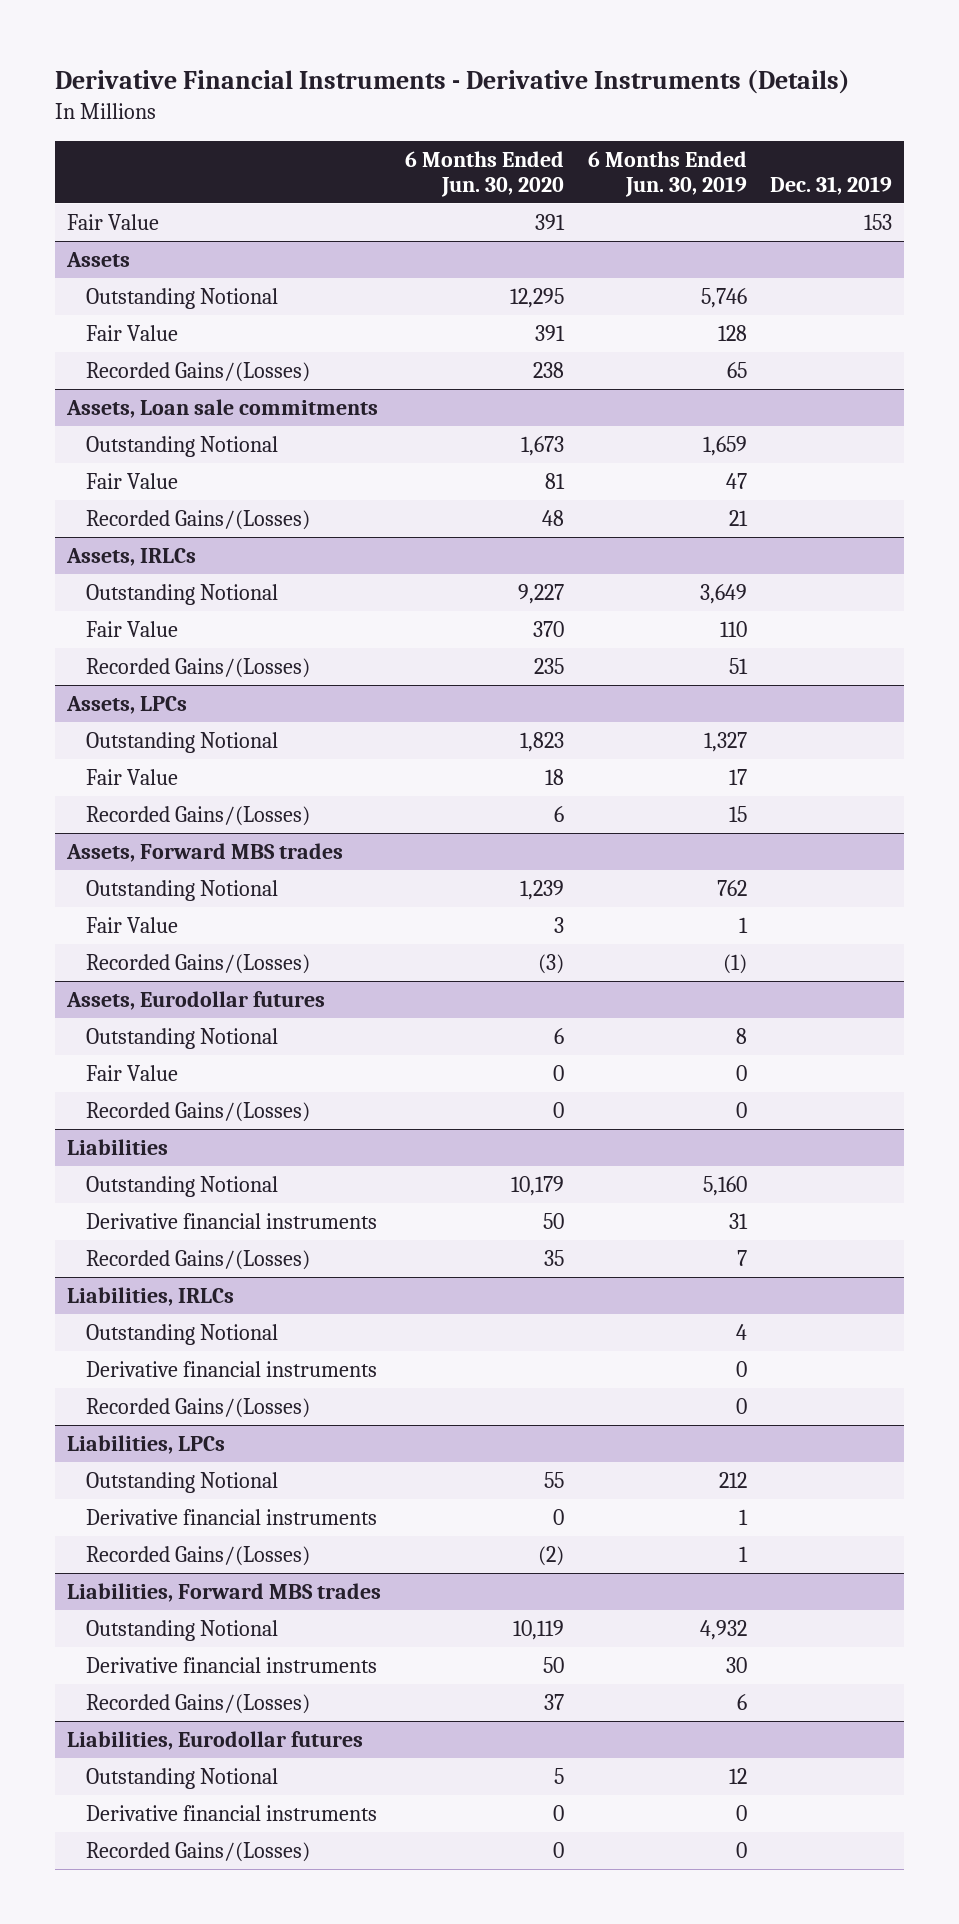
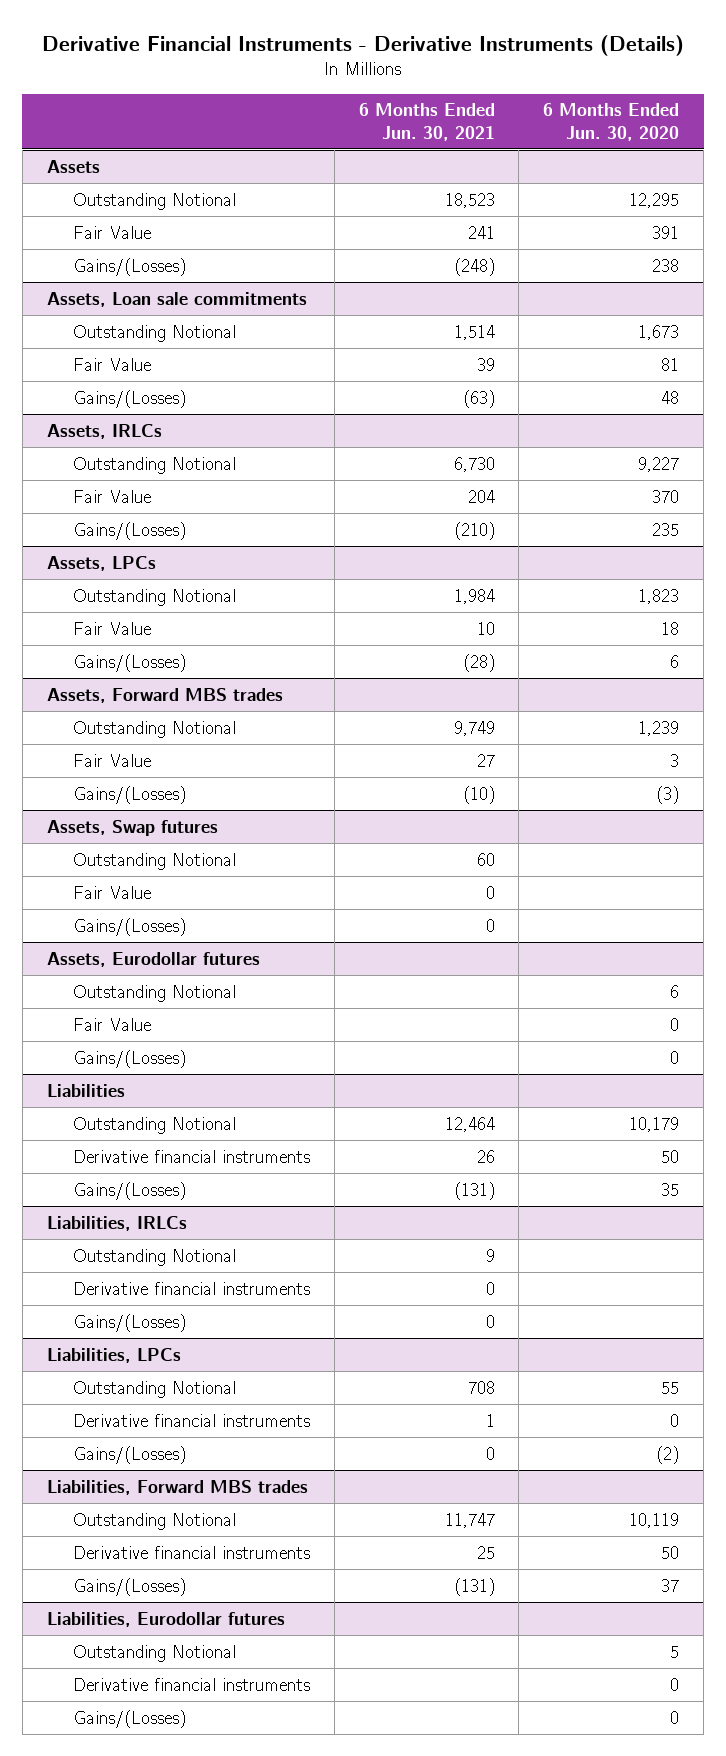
[587,150,747,198] 6 Months Ended Jun. 30, 2019 -> none
[770,176,893,196] Dec. 31, 2019 -> none
none -> [358,103,495,141] 6 Months Ended Jun. 30, 2021
[66,213,159,230] Fair Value -> none
[85,361,310,382] Recorded Gains/(Losses) -> [73,257,187,276] Gains/(Losses)
[85,509,310,530] Recorded Gains/(Losses) -> [73,389,187,408] Gains/(Losses)
[85,657,310,678] Recorded Gains/(Losses) -> [73,521,187,540] Gains/(Losses)
[85,805,310,826] Recorded Gains/(Losses) -> [73,653,187,672] Gains/(Losses)
[85,953,310,974] Recorded Gains/(Losses) -> [73,785,187,804] Gains/(Losses)
none -> [46,819,218,836] Assets, Swap futures
none -> [73,852,237,870] Outstanding Notional
none -> [73,885,152,899] Fair Value
none -> [73,917,187,936] Gains/(Losses)
[85,1101,310,1122] Recorded Gains/(Losses) -> [73,1049,187,1068] Gains/(Losses)
[85,1249,310,1270] Recorded Gains/(Losses) -> [73,1181,187,1200] Gains/(Losses)
[85,1397,310,1418] Recorded Gains/(Losses) -> [73,1313,187,1332] Gains/(Losses)
[85,1545,310,1566] Recorded Gains/(Losses) -> [73,1445,187,1464] Gains/(Losses)
[85,1693,310,1714] Recorded Gains/(Losses) -> [73,1577,187,1596] Gains/(Losses)
[85,1841,310,1862] Recorded Gains/(Losses) -> [73,1709,187,1728] Gains/(Losses)

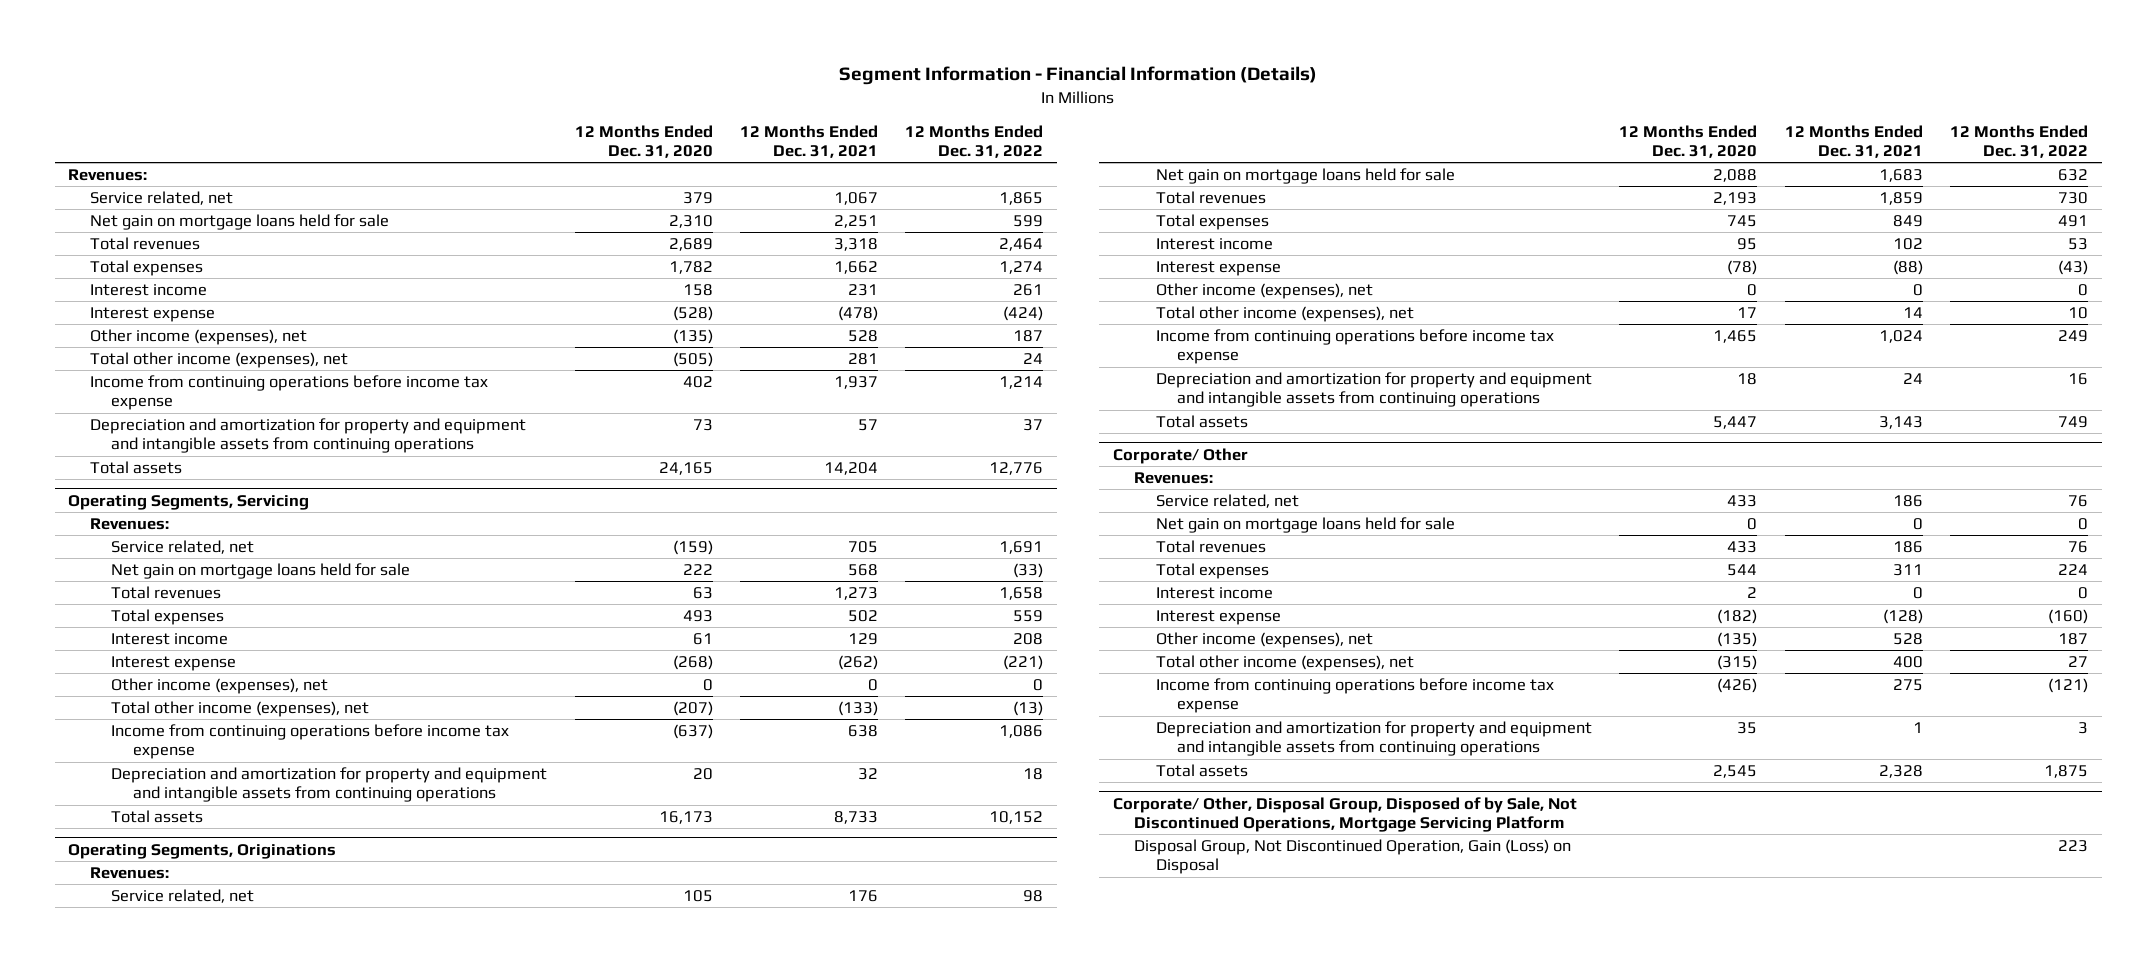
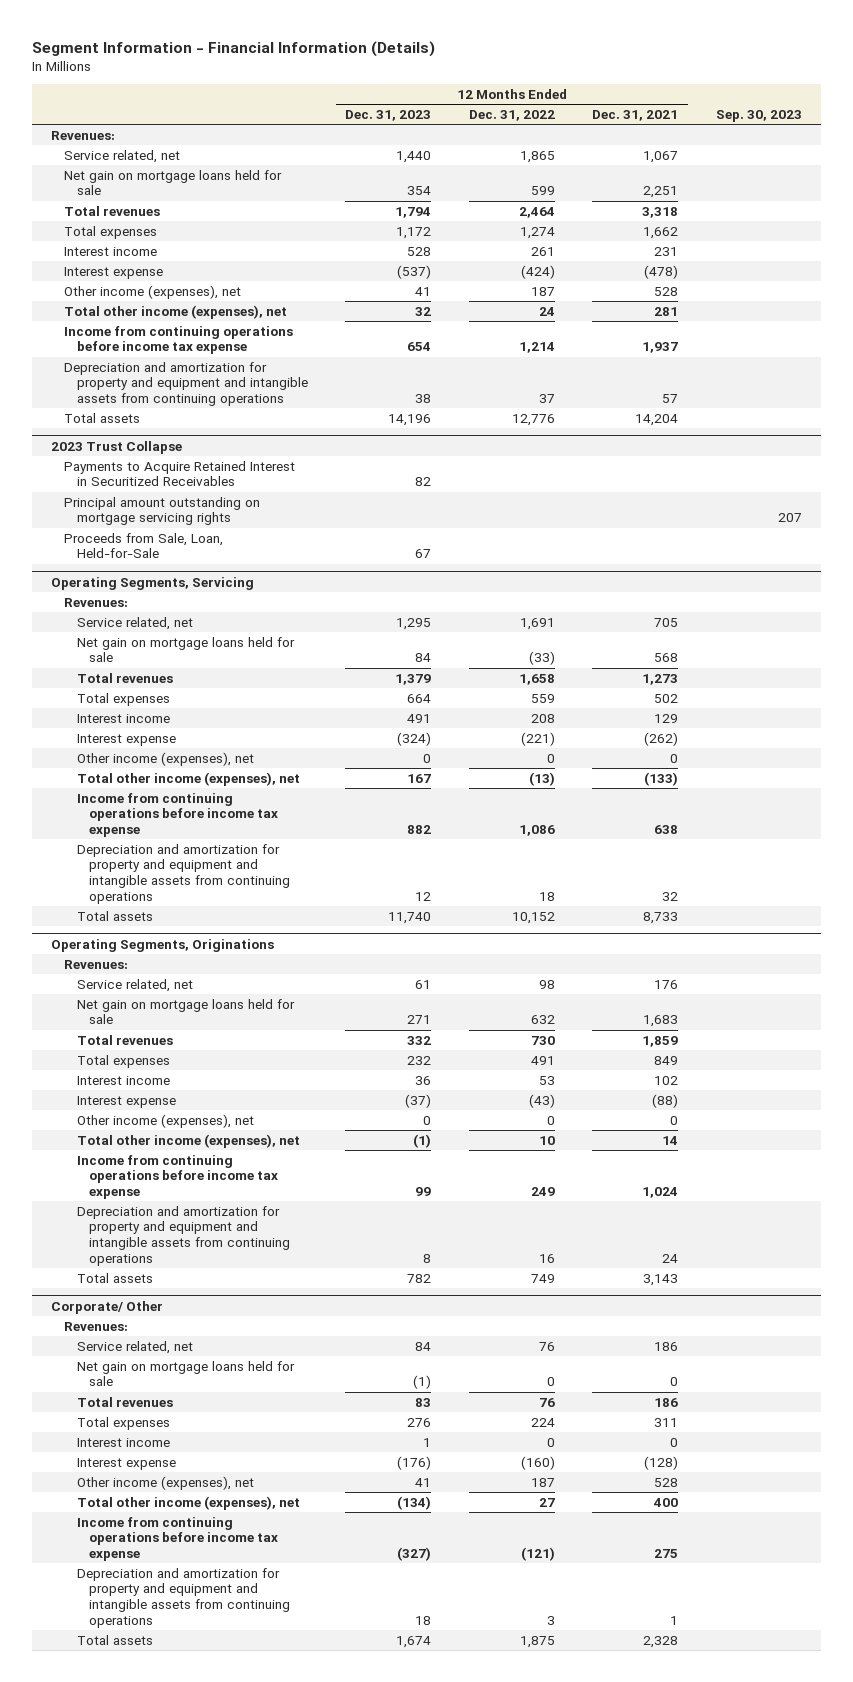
[574,124,713,159] 12 Months Ended Dec. 31, 2020 -> none
none -> [345,109,432,121] Dec. 31, 2023
none -> [715,109,802,122] Sep. 30, 2023
none -> [50,440,182,454] 2023 Trust Collapse
none -> [63,460,295,487] Payments to Acquire Retained Interest in Securitized Receivables
none -> [63,496,260,526] Principal amount outstanding on mortgage servicing rights
none -> [63,532,223,559] Proceeds from Sale, Loan, Held-for-Sale
[1112,796,1577,833] Corporate/ Other, Disposal Group, Disposed of by Sale, Not Discontinued Operations, Mortgage Servicing Platform -> none
[1134,839,1572,875] Disposal Group, Not Discontinued Operation, Gain (Loss) on Disposal -> none

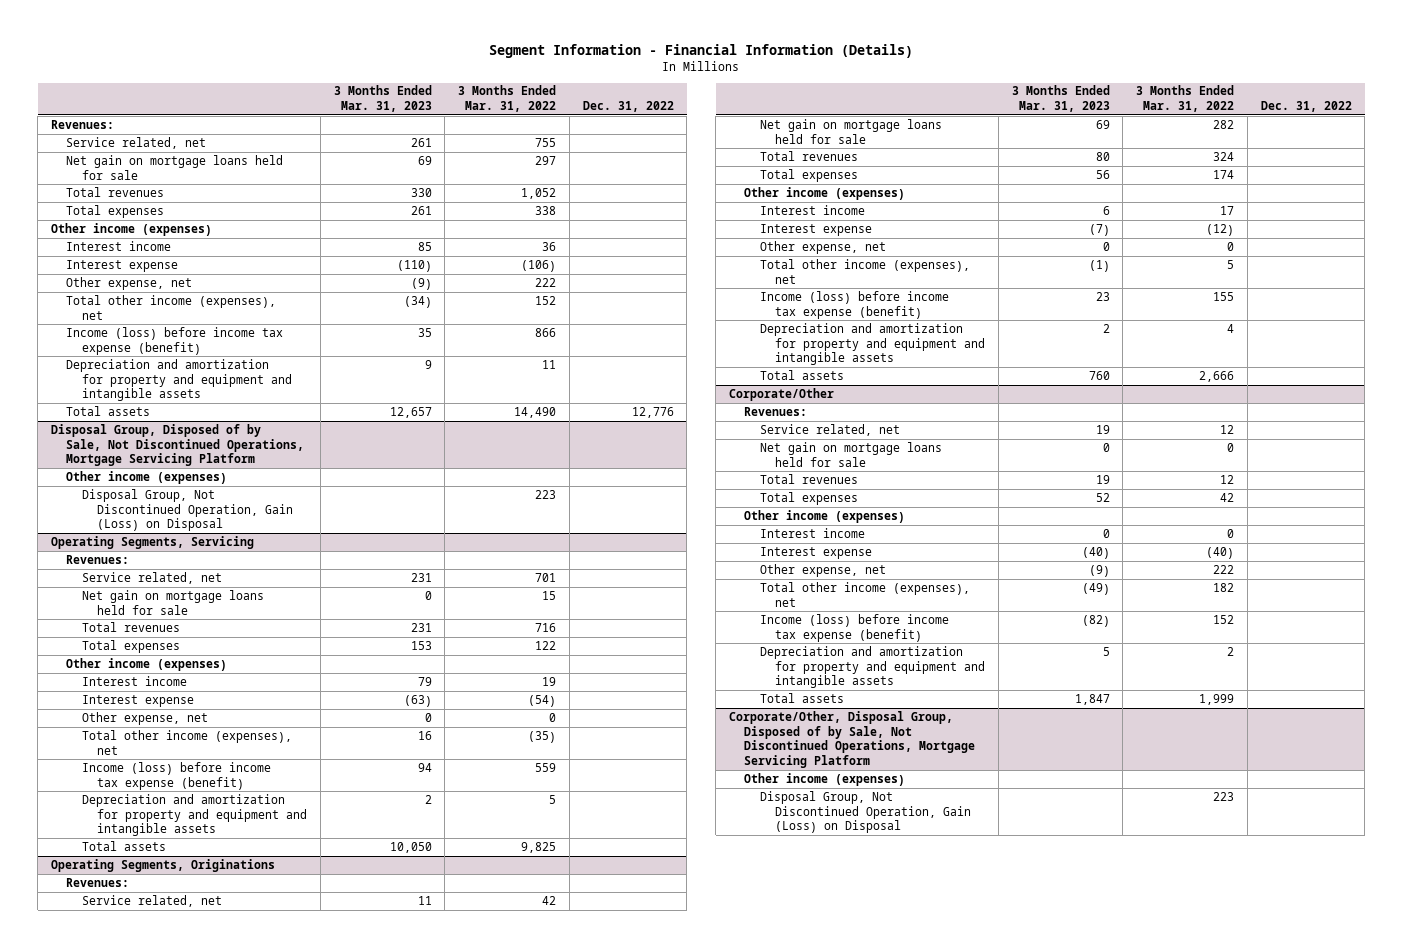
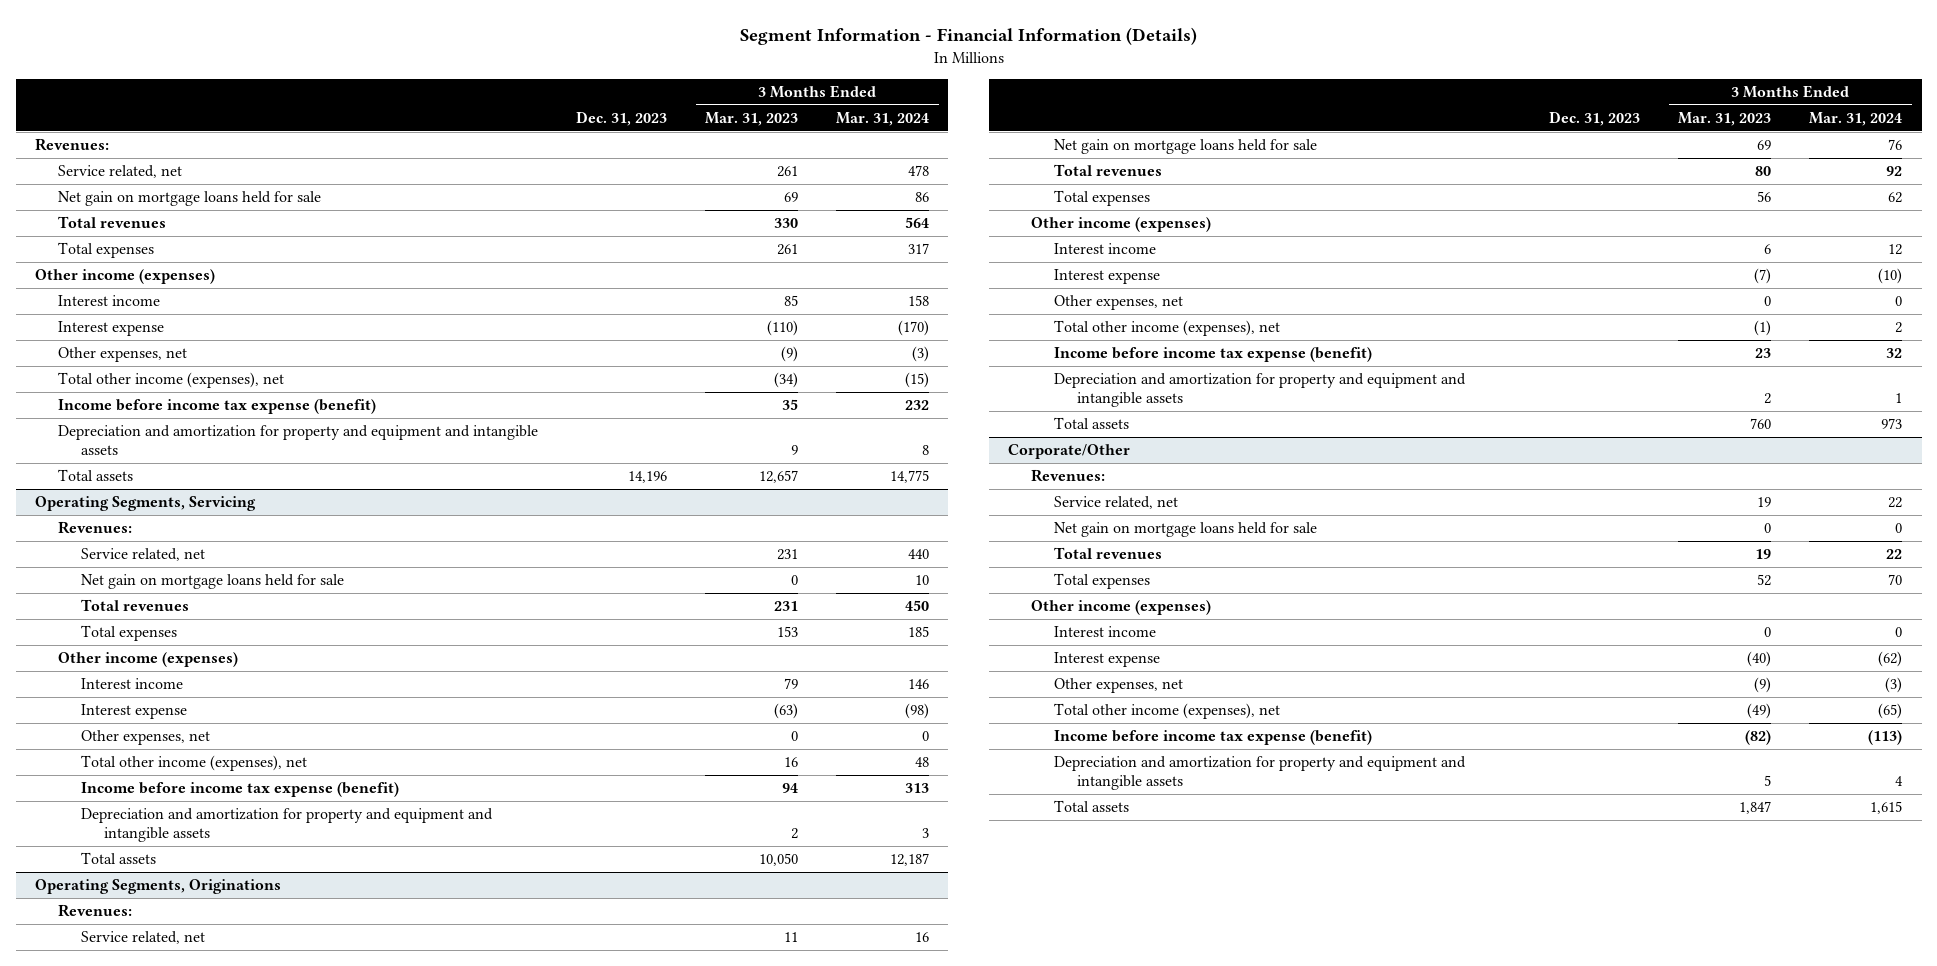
[458,85,557,113] 3 Months Ended Mar. 31, 2022 -> none
[582,101,674,113] Dec. 31, 2022 -> none
none -> [575,111,667,127] Dec. 31, 2023
none -> [836,112,930,127] Mar. 31, 2024
[66,276,193,290] Other expense, net -> [57,347,187,363] Other expenses, net
[66,326,284,355] Income (loss) before income tax expense (benefit) -> [57,399,376,415] Income before income tax expense (benefit)
[50,423,305,467] Disposal Group, Disposed of by Sale, Not Discontinued Operations, Mortgage Servicing Platform -> none
[66,470,228,484] Other income (expenses) -> none
[81,488,294,532] Disposal Group, Not Discontinued Operation, Gain (Loss) on Disposal -> none
[81,711,208,725] Other expense, net -> [80,730,210,746] Other expenses, net
[81,761,271,790] Income (loss) before income tax expense (benefit) -> [80,782,399,798] Income before income tax expense (benefit)
[759,240,886,254] Other expense, net -> [1054,295,1184,311] Other expenses, net
[759,290,949,319] Income (loss) before income tax expense (benefit) -> [1054,347,1373,363] Income before income tax expense (benefit)
[759,563,886,577] Other expense, net -> [1054,678,1184,694] Other expenses, net
[759,613,949,642] Income (loss) before income tax expense (benefit) -> [1054,730,1373,746] Income before income tax expense (benefit)
[728,710,976,769] Corporate/Other, Disposal Group, Disposed of by Sale, Not Discontinued Operations, Mortgage Servicing Platform -> none
[744,772,906,786] Other income (expenses) -> none
[759,790,972,834] Disposal Group, Not Discontinued Operation, Gain (Loss) on Disposal -> none

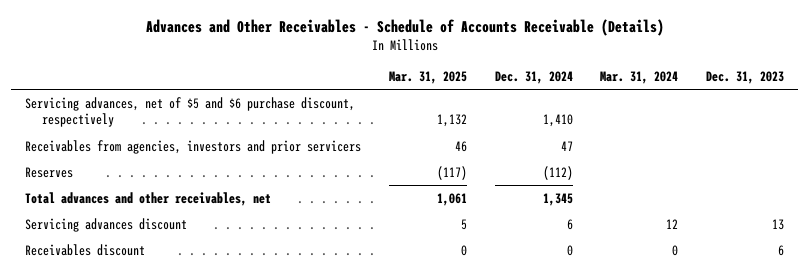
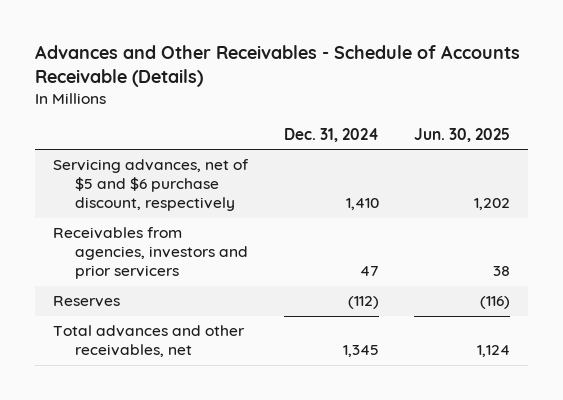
[389,70,468,84] Mar. 31, 2025 -> none
[600,70,679,84] Mar. 31, 2024 -> none
[706,70,785,84] Dec. 31, 2023 -> none
none -> [414,127,511,142] Jun. 30, 2025
[25,217,188,232] Servicing advances discount -> none
[25,243,146,256] Receivables discount -> none

